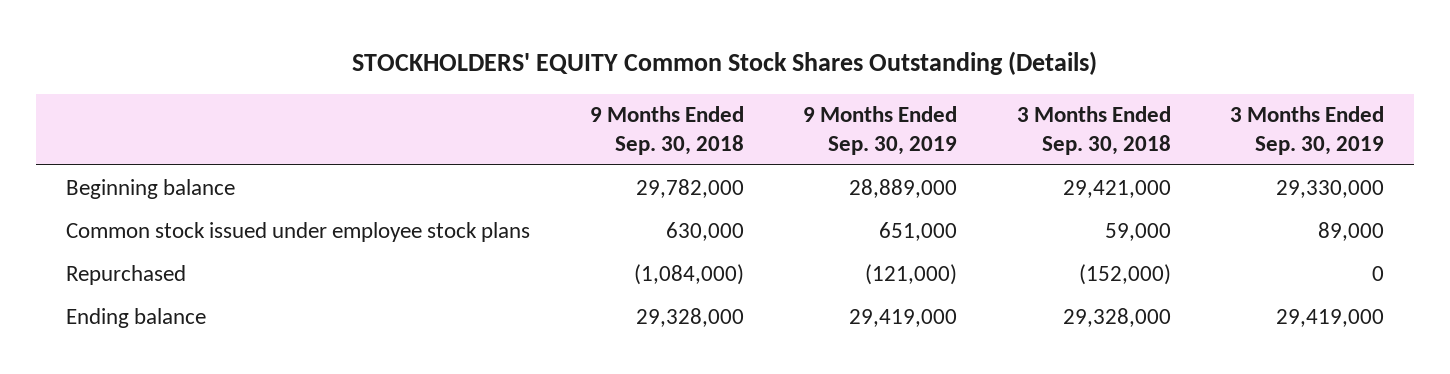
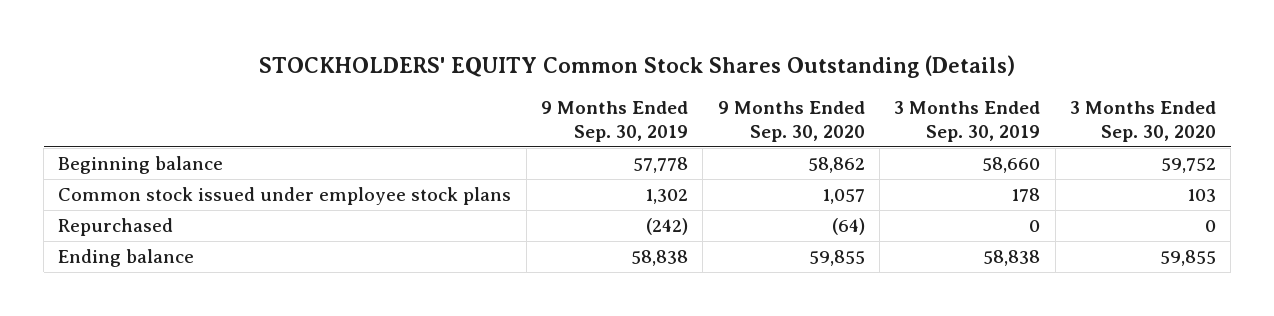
[589,106,744,155] 9 Months Ended Sep. 30, 2018 -> none
[1016,106,1171,155] 3 Months Ended Sep. 30, 2018 -> none
none -> [717,100,865,143] 9 Months Ended Sep. 30, 2020
none -> [1069,100,1216,143] 3 Months Ended Sep. 30, 2020
[849,178,958,198] 28,889,000 -> [632,156,688,173] 57,778
[1276,179,1385,198] 29,330,000 -> [982,156,1041,173] 58,660
[879,221,958,241] 651,000 -> [644,188,688,204] 1,302
[1318,221,1385,241] 89,000 -> [1011,187,1041,202] 178
[865,263,958,285] (121,000) -> [645,217,688,235] (242)
[849,308,958,327] 29,419,000 -> [630,249,688,266] 58,838
[1276,308,1385,327] 29,419,000 -> [983,249,1041,266] 58,838

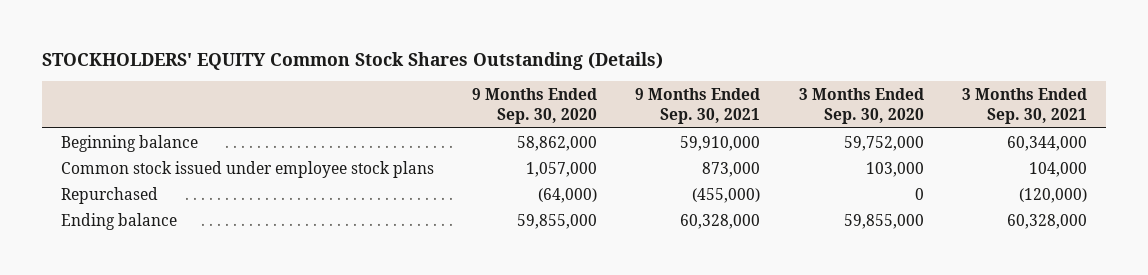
[540,100,688,143] 9 Months Ended Sep. 30, 2019 -> none
[894,100,1041,143] 3 Months Ended Sep. 30, 2019 -> none
none -> [635,88,761,125] 9 Months Ended Sep. 30, 2021
none -> [961,88,1087,125] 3 Months Ended Sep. 30, 2021
[807,156,865,173] 58,862 -> [517,135,598,151] 58,862,000
[1160,157,1216,173] 59,752 -> [843,135,924,151] 59,752,000
[821,188,865,204] 1,057 -> [526,161,598,177] 1,057,000
[1186,188,1216,202] 103 -> [865,161,924,177] 103,000
[831,217,865,235] (64) -> [538,187,598,203] (64,000)
[808,249,865,266] 59,855 -> [517,213,598,229] 59,855,000
[1159,249,1216,266] 59,855 -> [843,213,924,229] 59,855,000

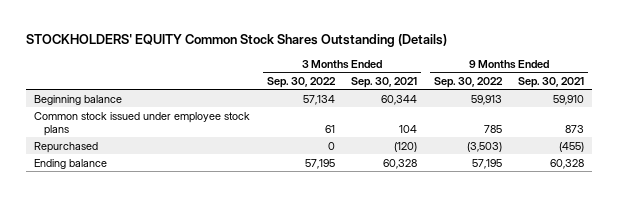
[472,88,598,125] 9 Months Ended Sep. 30, 2020 -> none
[798,88,924,125] 3 Months Ended Sep. 30, 2020 -> none
none -> [266,76,336,88] Sep. 30, 2022
none -> [433,76,503,88] Sep. 30, 2022
[680,135,761,151] 59,910,000 -> [553,94,585,105] 59,910
[1006,135,1087,151] 60,344,000 -> [381,94,418,105] 60,344
[702,161,761,177] 873,000 -> [565,124,585,133] 873
[1028,161,1087,177] 104,000 -> [399,124,418,133] 104
[692,187,761,203] (455,000) -> [559,141,585,152] (455)
[1018,187,1087,203] (120,000) -> [394,141,418,152] (120)
[680,213,761,229] 60,328,000 -> [550,158,585,169] 60,328
[1006,213,1087,229] 60,328,000 -> [383,158,418,169] 60,328

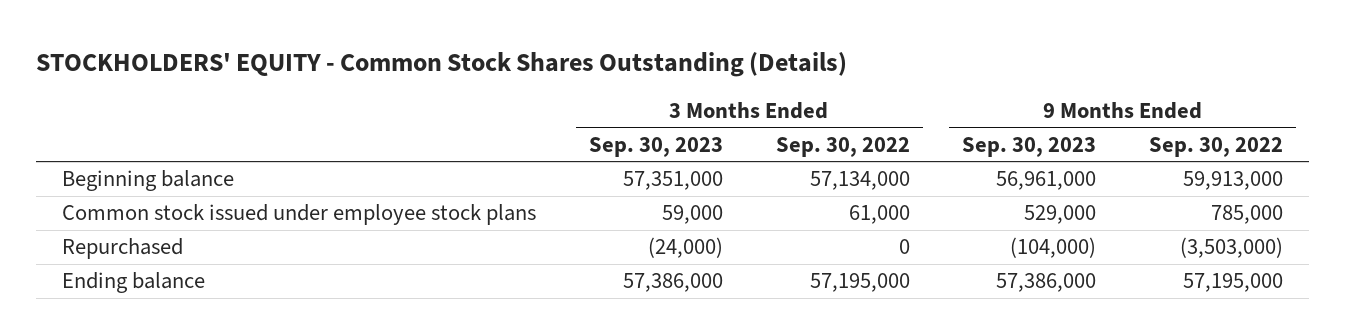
[26,33,448,47] STOCKHOLDERS' EQUITY Common Stock Shares Outstanding (Details) -> [35,51,847,77] STOCKHOLDERS' EQUITY - Common Stock Shares Outstanding (Details)
[351,76,418,88] Sep. 30, 2021 -> none
[518,76,585,88] Sep. 30, 2021 -> none
none -> [588,136,723,157] Sep. 30, 2023
none -> [962,136,1097,157] Sep. 30, 2023
[302,94,335,105] 57,134 -> [809,171,910,191] 57,134,000
[470,94,502,105] 59,913 -> [1183,171,1284,191] 59,913,000
[324,124,335,133] 61 -> [848,205,910,225] 61,000
[483,124,502,133] 785 -> [1211,205,1284,225] 785,000
[466,141,502,152] (3,503) -> [1180,237,1284,259] (3,503,000)
[304,158,335,169] 57,195 -> [809,273,910,293] 57,195,000
[471,158,502,169] 57,195 -> [1183,273,1284,293] 57,195,000

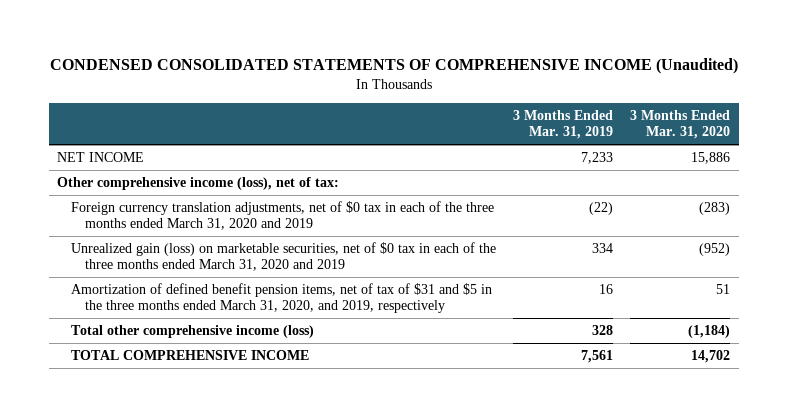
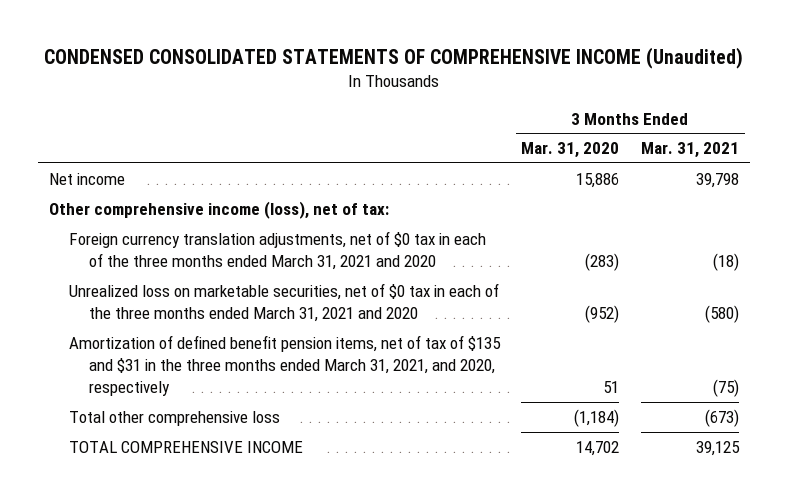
[513,110,614,140] 3 Months Ended Mar. 31, 2019 -> none
none -> [641,142,740,159] Mar. 31, 2021
[57,151,145,162] NET INCOME -> [48,172,125,185] Net income
[71,200,495,231] Foreign currency translation adjustments, net of $0 tax in each of the three months ended March 31, 2020 and 2019 -> [68,230,486,270] Foreign currency translation adjustments, net of $0 tax in each of the three months ended March 31, 2021 and 2020
[71,241,497,272] Unrealized gain (loss) on marketable securities, net of $0 tax in each of the three months ended March 31, 2020 and 2019 -> [68,282,499,322] Unrealized loss on marketable securities, net of $0 tax in each of the three months ended March 31, 2021 and 2020
[71,282,493,314] Amortization of defined benefit pension items, net of tax of $31 and $5 in the three months ended March 31, 2020, and 2019, respectively -> [68,334,501,396] Amortization of defined benefit pension items, net of tax of $135 and $31 in the three months ended March 31, 2021, and 2020, respectively
[71,324,315,338] Total other comprehensive income (loss) -> [68,410,280,426] Total other comprehensive loss

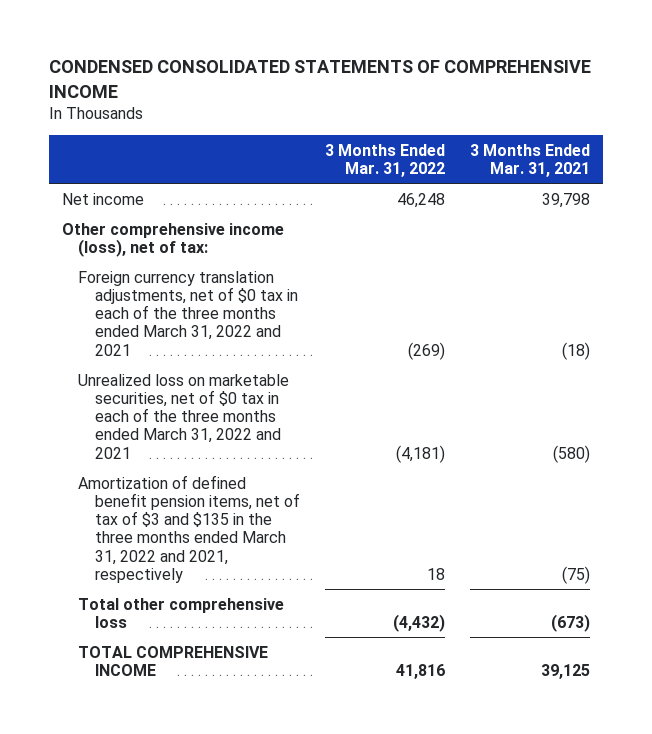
[43,46,743,69] CONDENSED CONSOLIDATED STATEMENTS OF COMPREHENSIVE INCOME (Unaudited) -> [48,60,591,98] CONDENSED CONSOLIDATED STATEMENTS OF COMPREHENSIVE INCOME
[521,142,620,159] Mar. 31, 2020 -> none
none -> [325,143,446,177] 3 Months Ended Mar. 31, 2022
[68,230,486,270] Foreign currency translation adjustments, net of $0 tax in each of the three months ended March 31, 2021 and 2020 -> [78,270,299,356] Foreign currency translation adjustments, net of $0 tax in each of the three months ended March 31, 2022 and 2021
[68,282,499,322] Unrealized loss on marketable securities, net of $0 tax in each of the three months ended March 31, 2021 and 2020 -> [78,373,290,459] Unrealized loss on marketable securities, net of $0 tax in each of the three months ended March 31, 2022 and 2021
[68,334,501,396] Amortization of defined benefit pension items, net of tax of $135 and $31 in the three months ended March 31, 2021, and 2020, respectively -> [78,474,301,583] Amortization of defined benefit pension items, net of tax of $3 and $135 in the three months ended March 31, 2022 and 2021, respectively

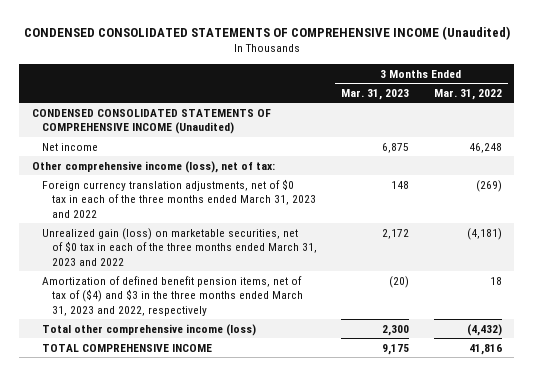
[48,60,591,98] CONDENSED CONSOLIDATED STATEMENTS OF COMPREHENSIVE INCOME -> [23,26,510,41] CONDENSED CONSOLIDATED STATEMENTS OF COMPREHENSIVE INCOME (Unaudited)
[470,143,591,177] 3 Months Ended Mar. 31, 2021 -> none
none -> [341,88,410,100] Mar. 31, 2023
none -> [31,108,271,135] CONDENSED CONSOLIDATED STATEMENTS OF COMPREHENSIVE INCOME (Unaudited)
[78,270,299,356] Foreign currency translation adjustments, net of $0 tax in each of the three months ended March 31, 2022 and 2021 -> [41,178,316,218] Foreign currency translation adjustments, net of $0 tax in each of the three months ended March 31, 2023 and 2022
[78,373,290,459] Unrealized loss on marketable securities, net of $0 tax in each of the three months ended March 31, 2022 and 2021 -> [41,227,317,266] Unrealized gain (loss) on marketable securities, net of $0 tax in each of the three months ended March 31, 2023 and 2022
[78,474,301,583] Amortization of defined benefit pension items, net of tax of $3 and $135 in the three months ended March 31, 2022 and 2021, respectively -> [41,275,303,316] Amortization of defined benefit pension items, net of tax of ($4) and $3 in the three months ended March 31, 2023 and 2022, respectively
[78,597,285,628] Total other comprehensive loss -> [41,323,256,336] Total other comprehensive income (loss)

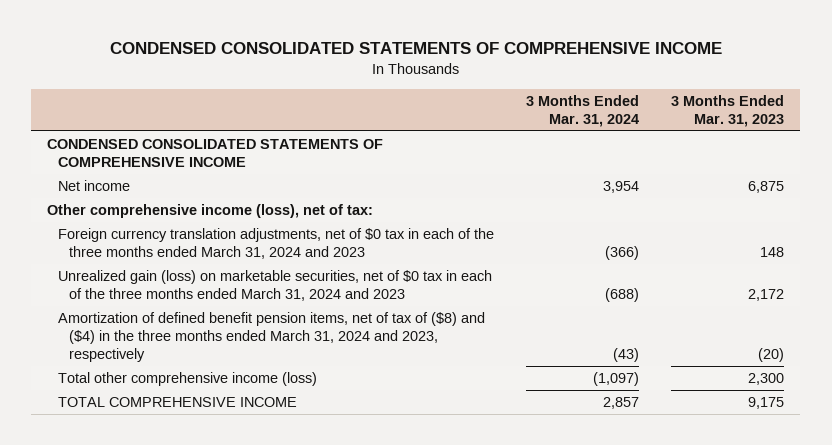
[23,26,510,41] CONDENSED CONSOLIDATED STATEMENTS OF COMPREHENSIVE INCOME (Unaudited) -> [109,42,722,55] CONDENSED CONSOLIDATED STATEMENTS OF COMPREHENSIVE INCOME
[433,88,502,100] Mar. 31, 2022 -> none
none -> [526,94,640,128] 3 Months Ended Mar. 31, 2024
[31,108,271,135] CONDENSED CONSOLIDATED STATEMENTS OF COMPREHENSIVE INCOME (Unaudited) -> [47,138,384,168] CONDENSED CONSOLIDATED STATEMENTS OF COMPREHENSIVE INCOME
[41,178,316,218] Foreign currency translation adjustments, net of $0 tax in each of the three months ended March 31, 2023 and 2022 -> [58,227,495,260] Foreign currency translation adjustments, net of $0 tax in each of the three months ended March 31, 2024 and 2023
[41,227,317,266] Unrealized gain (loss) on marketable securities, net of $0 tax in each of the three months ended March 31, 2023 and 2022 -> [58,269,493,302] Unrealized gain (loss) on marketable securities, net of $0 tax in each of the three months ended March 31, 2024 and 2023
[41,275,303,316] Amortization of defined benefit pension items, net of tax of ($4) and $3 in the three months ended March 31, 2023 and 2022, respectively -> [58,311,486,363] Amortization of defined benefit pension items, net of tax of ($8) and ($4) in the three months ended March 31, 2024 and 2023, respectively

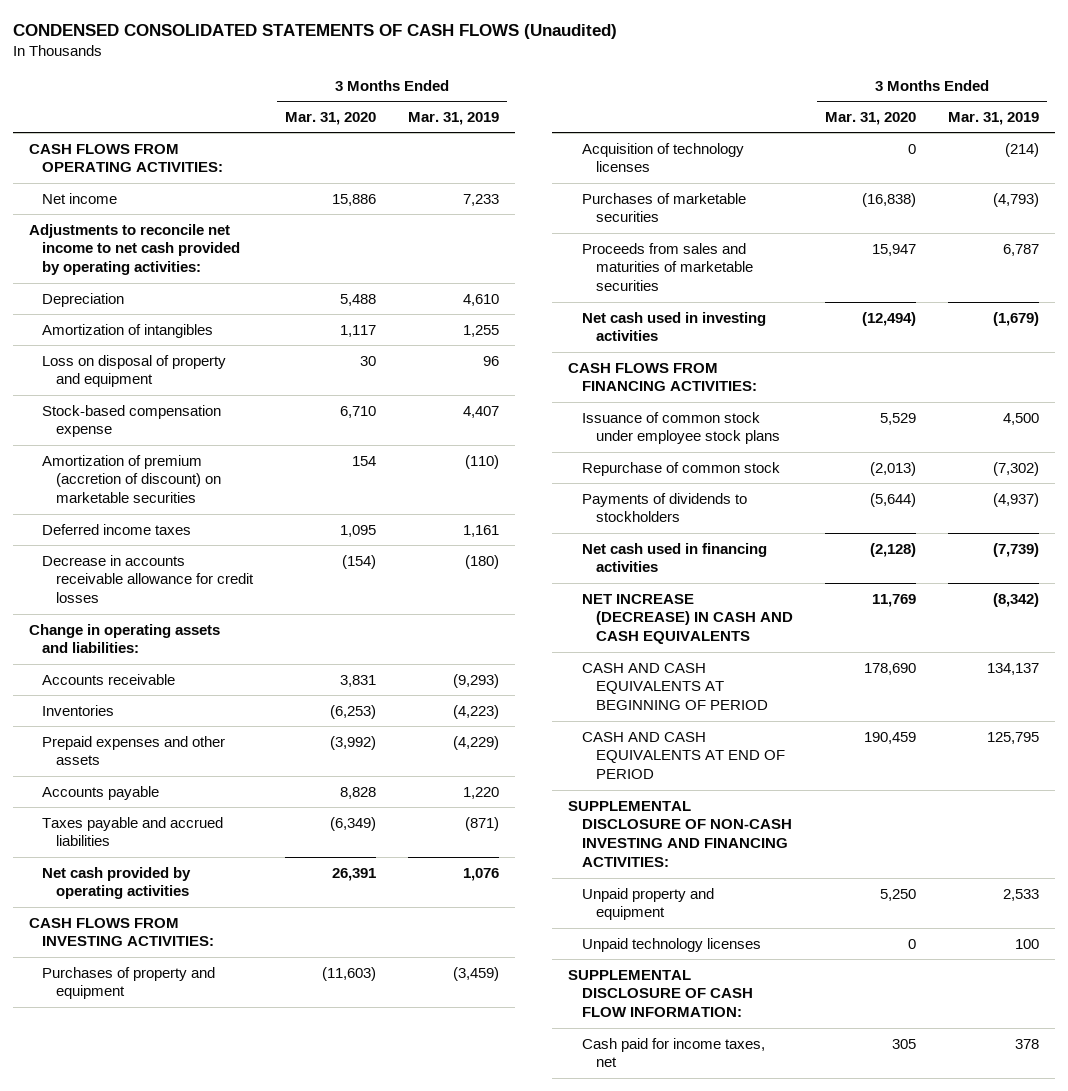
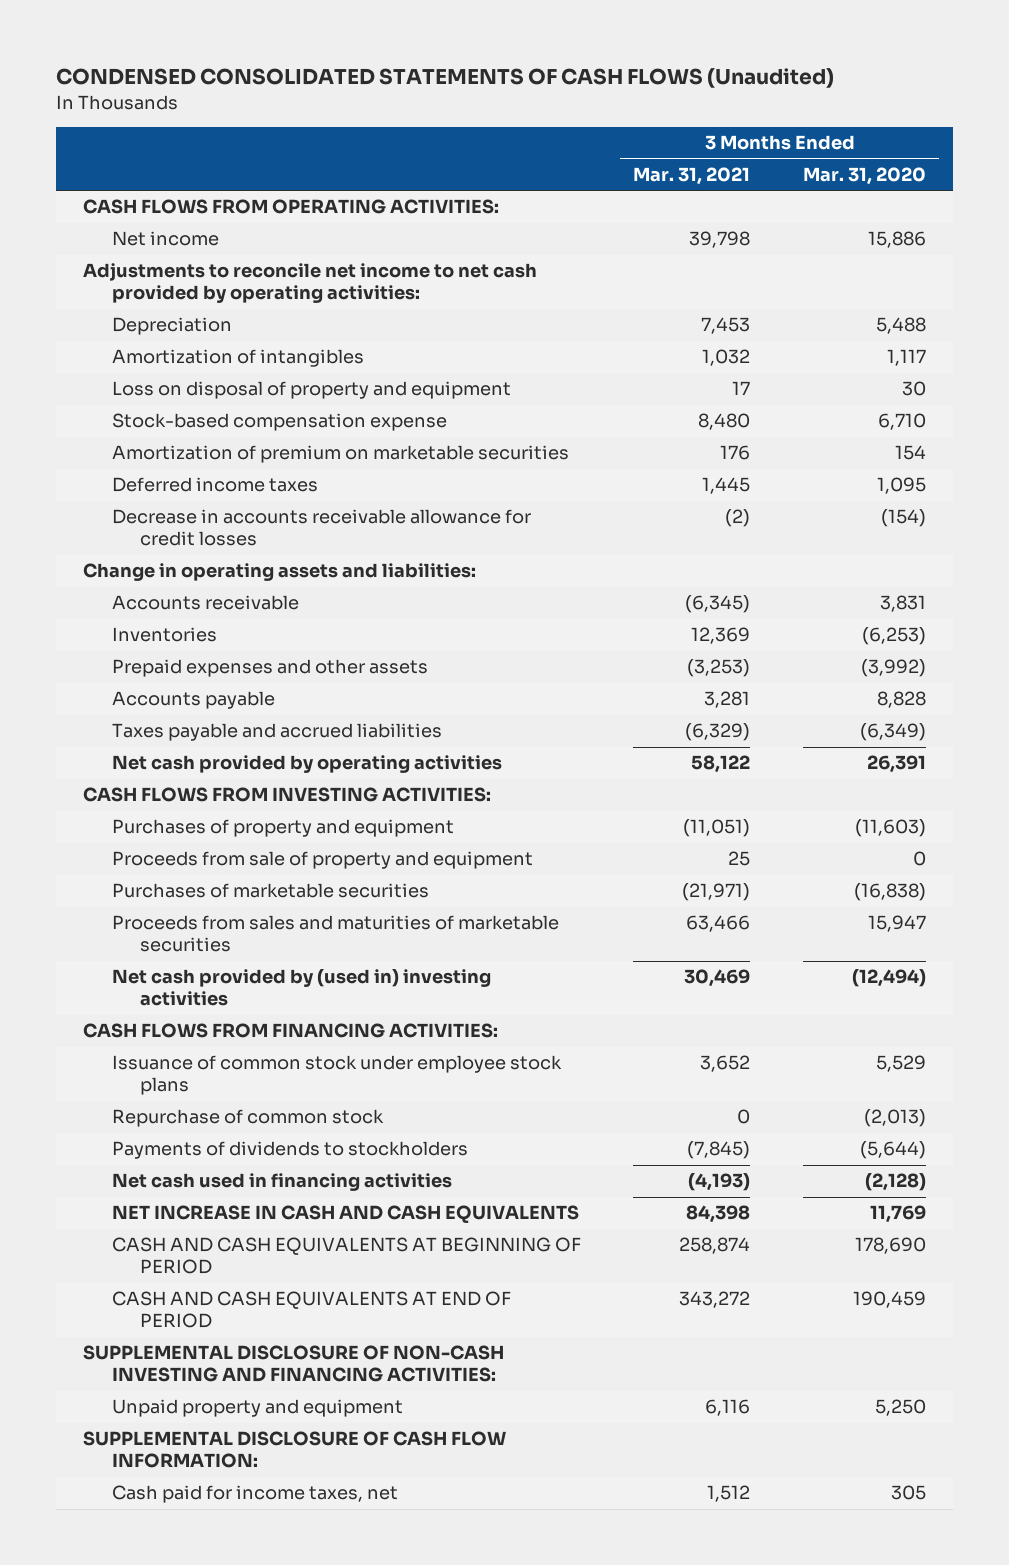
[408,111,500,125] Mar. 31, 2019 -> none
none -> [633,166,751,185] Mar. 31, 2021
[42,454,222,504] Amortization of premium (accretion of discount) on marketable securities -> [111,445,569,464] Amortization of premium on marketable securities
[582,142,745,173] Acquisition of technology licenses -> none
none -> [111,851,533,870] Proceeds from sale of property and equipment
[582,311,767,342] Net cash used in investing activities -> [111,969,491,1007] Net cash provided by (used in) investing activities
[582,593,793,645] NET INCREASE (DECREASE) IN CASH AND CASH EQUIVALENTS -> [111,1205,579,1224] NET INCREASE IN CASH AND CASH EQUIVALENTS
[582,937,762,952] Unpaid technology licenses -> none

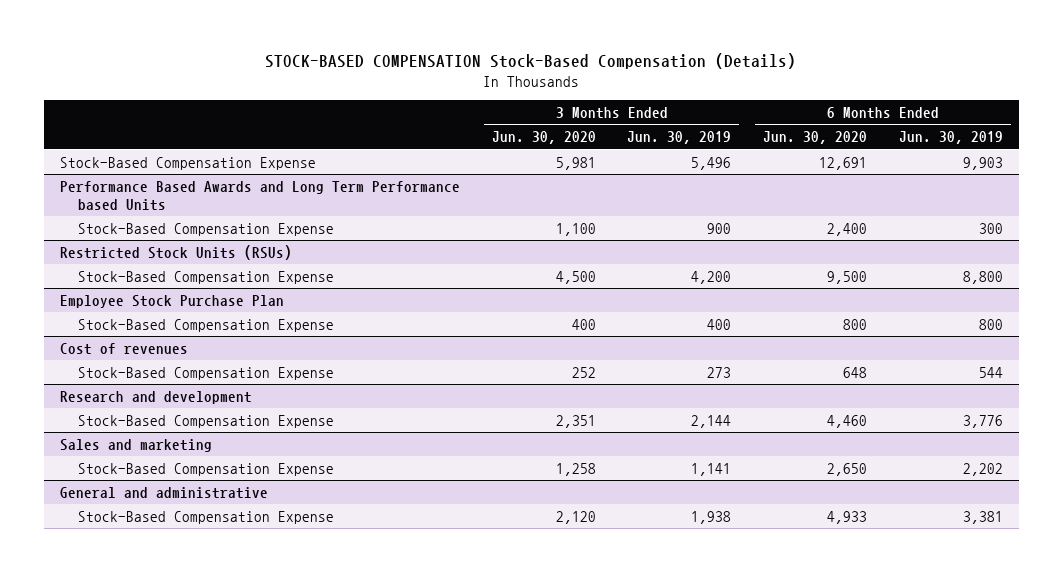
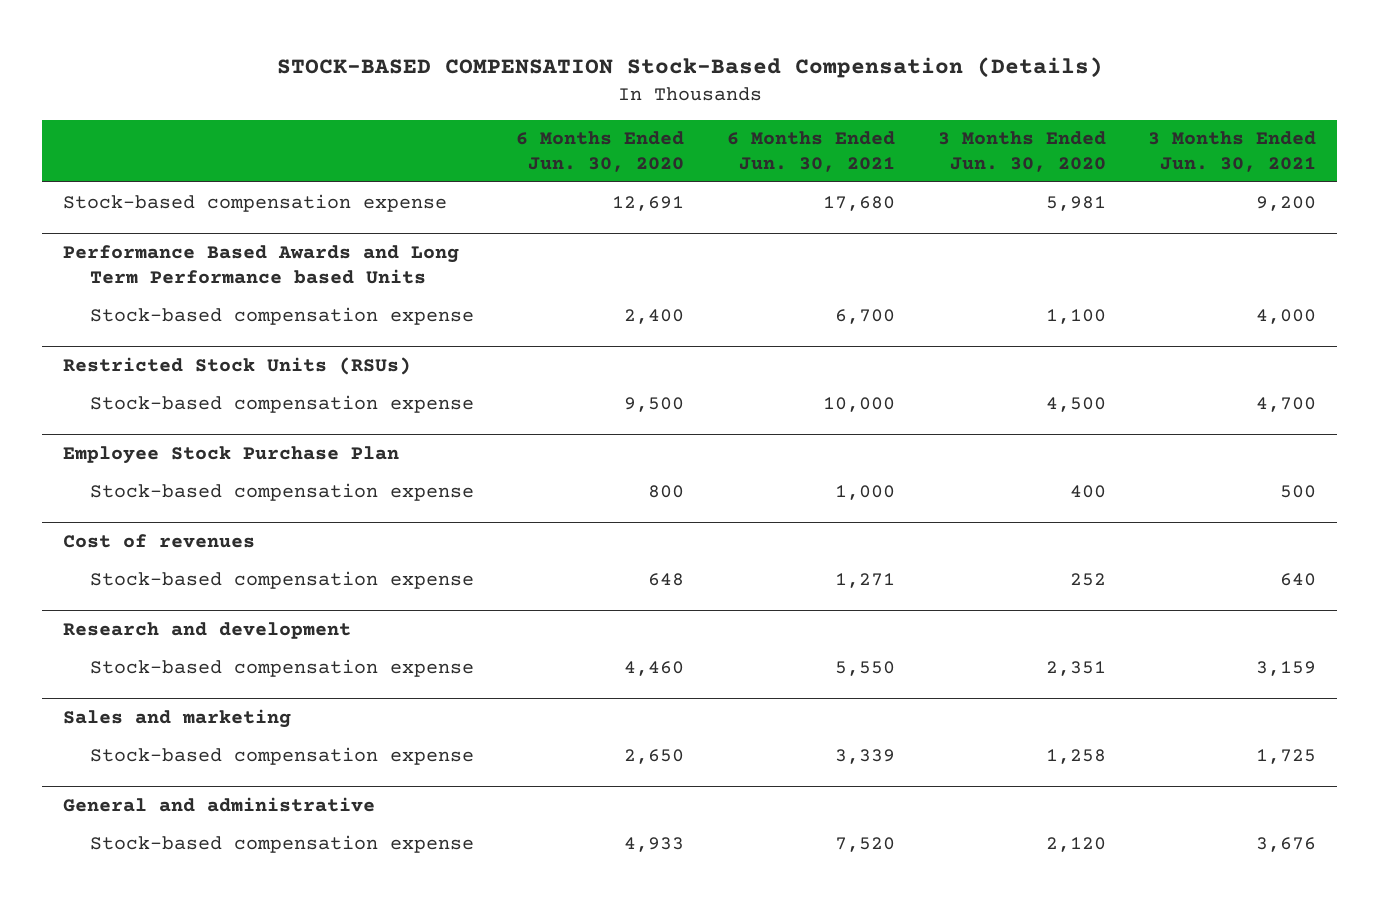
[627,131,732,145] Jun. 30, 2019 -> none
[899,131,1004,145] Jun. 30, 2019 -> none
none -> [727,131,896,172] 6 Months Ended Jun. 30, 2021
none -> [1148,131,1317,172] 3 Months Ended Jun. 30, 2021
[59,156,316,170] Stock-Based Compensation Expense -> [63,193,448,212] Stock-based compensation expense
[77,222,334,236] Stock-Based Compensation Expense -> [89,306,474,325] Stock-based compensation expense
[77,270,334,284] Stock-Based Compensation Expense -> [89,394,474,413] Stock-based compensation expense
[77,318,334,332] Stock-Based Compensation Expense -> [89,482,474,501] Stock-based compensation expense
[77,366,334,380] Stock-Based Compensation Expense -> [89,570,474,589] Stock-based compensation expense
[77,414,334,428] Stock-Based Compensation Expense -> [89,658,474,677] Stock-based compensation expense
[77,462,334,476] Stock-Based Compensation Expense -> [89,746,474,765] Stock-based compensation expense
[77,510,334,524] Stock-Based Compensation Expense -> [89,834,474,853] Stock-based compensation expense

